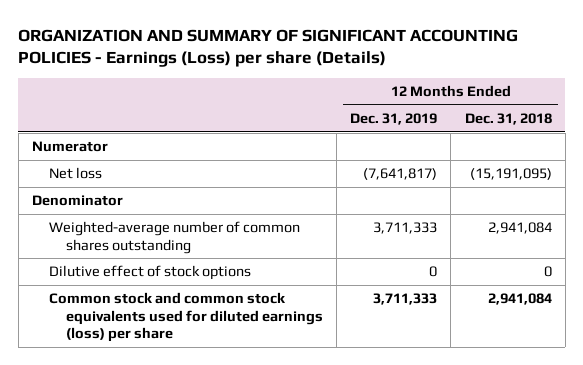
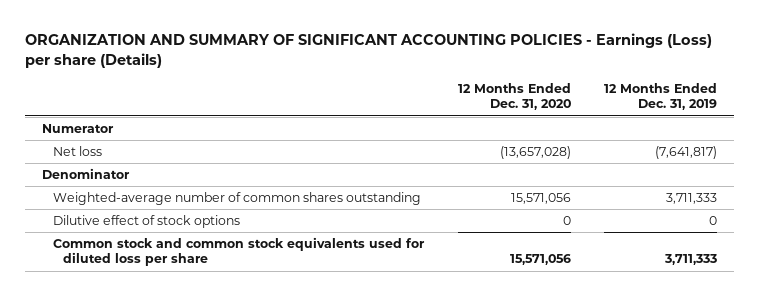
[464,112,552,125] Dec. 31, 2018 -> none
none -> [457,83,571,111] 12 Months Ended Dec. 31, 2020
[48,292,323,343] Common stock and common stock equivalents used for diluted earnings (loss) per share -> [52,237,425,267] Common stock and common stock equivalents used for diluted loss per share

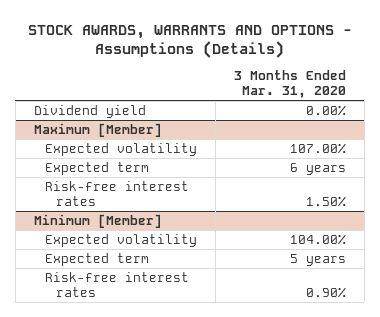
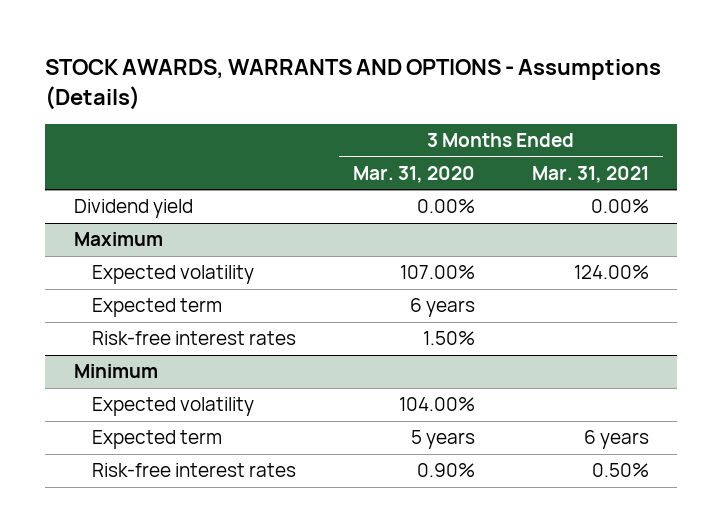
none -> [531,165,649,183] Mar. 31, 2021
[33,122,162,137] Maximum [Member] -> [73,232,163,247] Maximum
[33,213,162,228] Minimum [Member] -> [73,364,158,379] Minimum

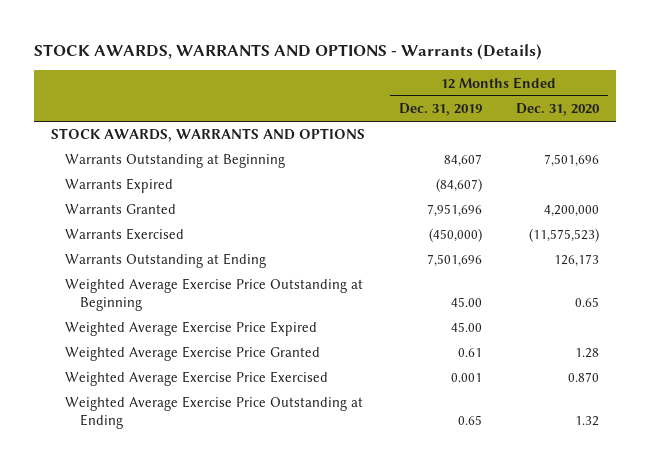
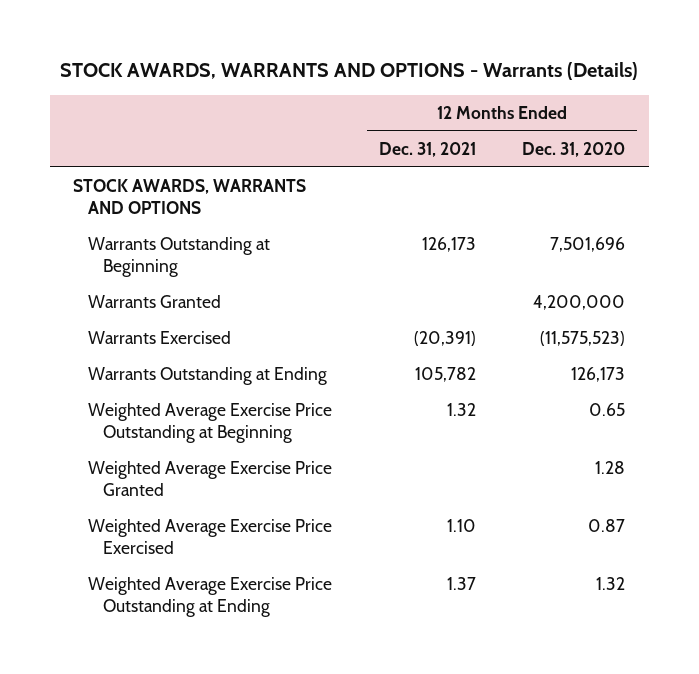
[398,103,482,117] Dec. 31, 2019 -> none
none -> [378,141,476,157] Dec. 31, 2021
[65,178,174,194] Warrants Expired -> none
[65,321,318,337] Weighted Average Exercise Price Expired -> none
[568,372,600,383] 0.870 -> [588,519,626,533] 0.87

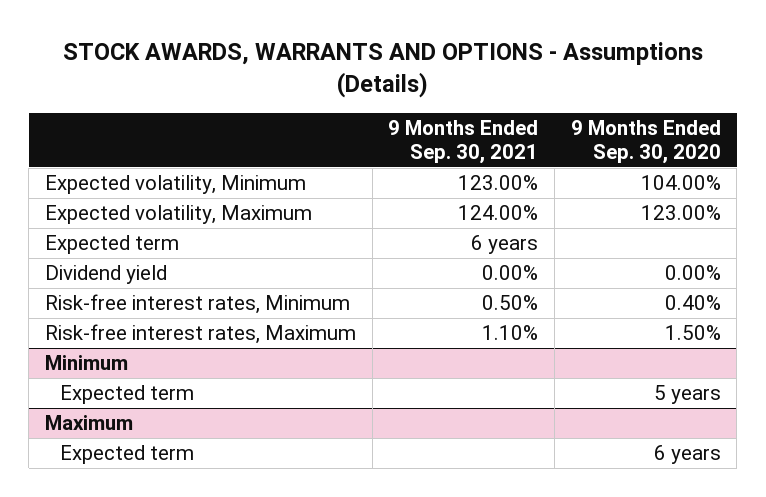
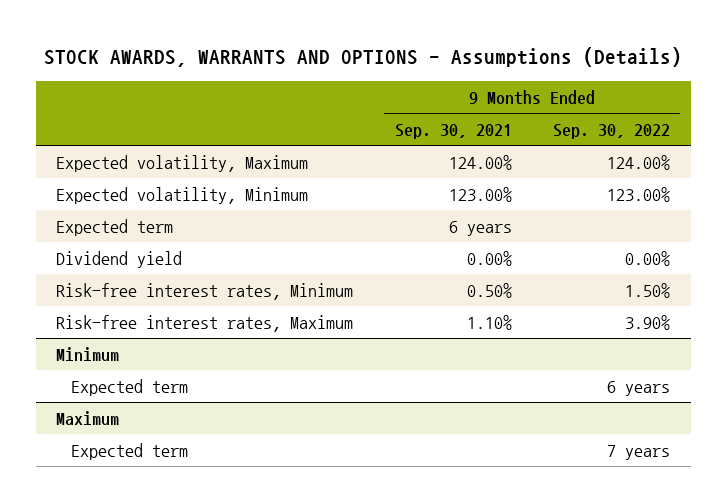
[570,119,721,164] 9 Months Ended Sep. 30, 2020 -> none
none -> [553,124,671,140] Sep. 30, 2022
[44,175,306,195] Expected volatility, Minimum -> [56,186,309,204] Expected volatility, Minimum

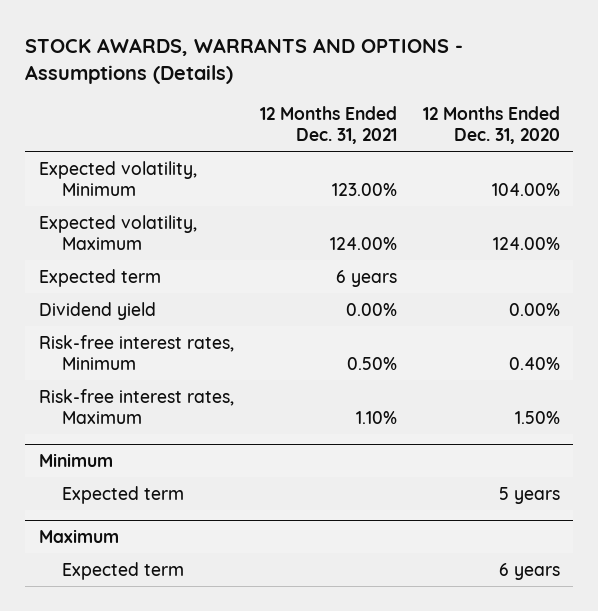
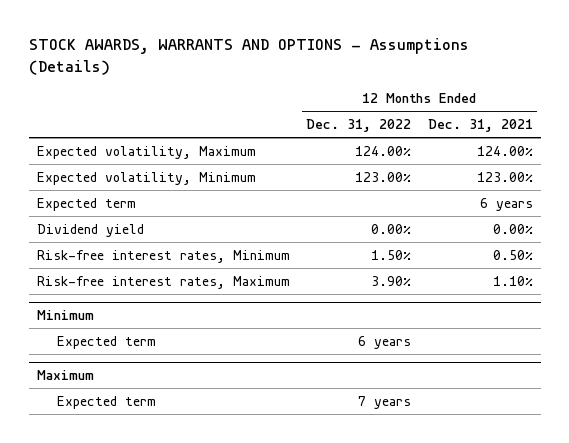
[422,106,560,145] 12 Months Ended Dec. 31, 2020 -> none
none -> [306,118,412,132] Dec. 31, 2022
[38,160,197,196] Expected volatility, Minimum -> [36,171,256,185] Expected volatility, Minimum

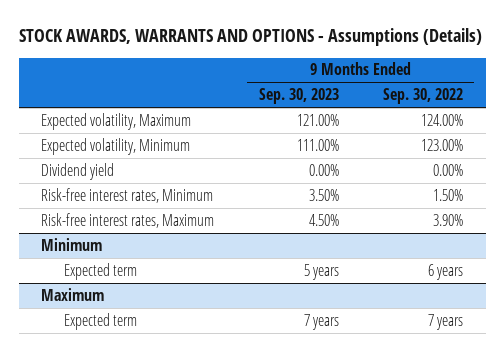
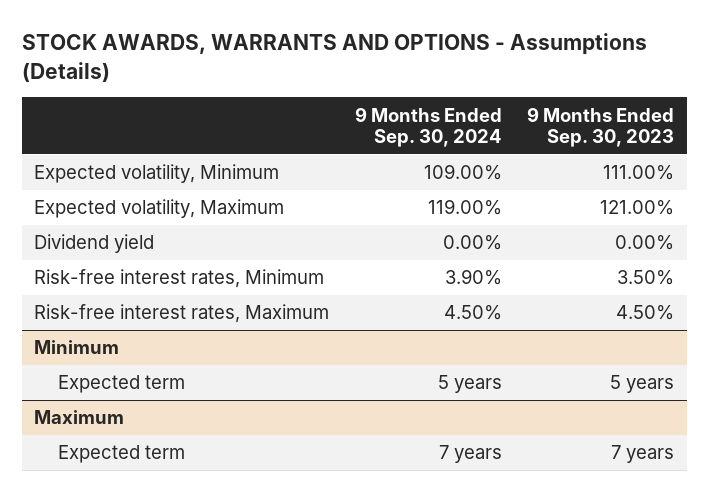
[383,88,464,105] Sep. 30, 2022 -> none
none -> [354,106,502,148] 9 Months Ended Sep. 30, 2024
[40,112,191,130] Expected volatility, Maximum -> [34,199,285,219] Expected volatility, Maximum

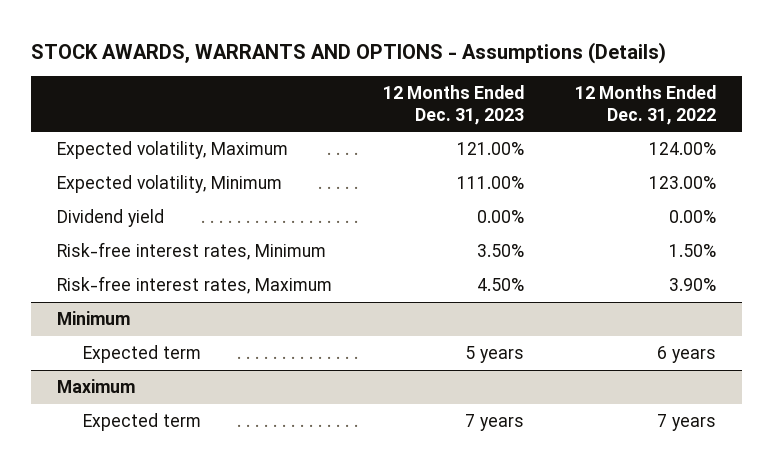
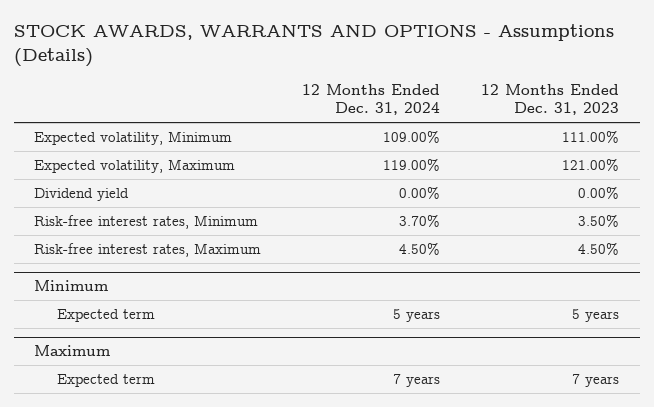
[575,85,717,125] 12 Months Ended Dec. 31, 2022 -> none
none -> [302,83,441,116] 12 Months Ended Dec. 31, 2024
[57,141,289,160] Expected volatility, Maximum -> [34,159,236,174] Expected volatility, Maximum

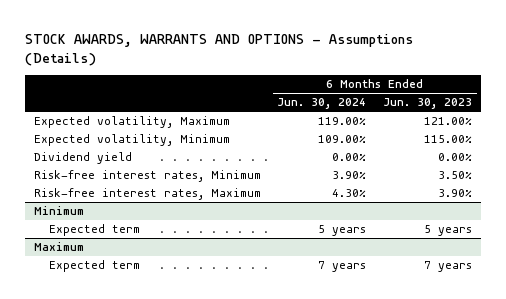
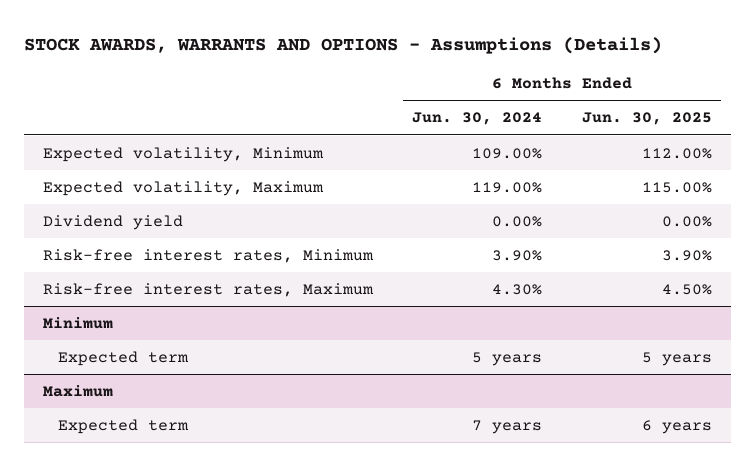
[383,98,473,110] Jun. 30, 2023 -> none
none -> [581,112,712,126] Jun. 30, 2025
[33,116,230,129] Expected volatility, Maximum -> [43,180,325,196] Expected volatility, Maximum

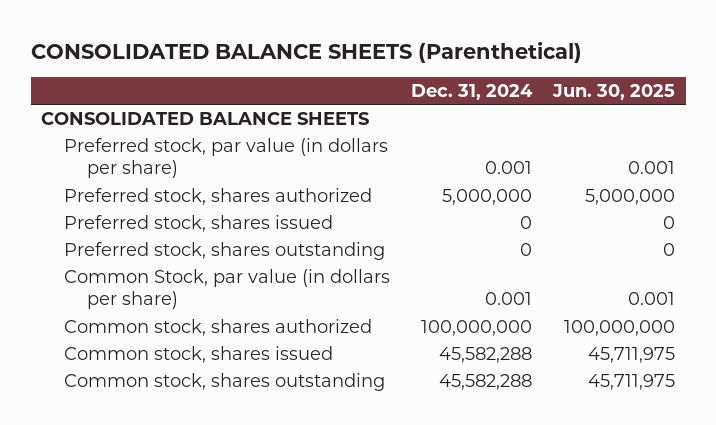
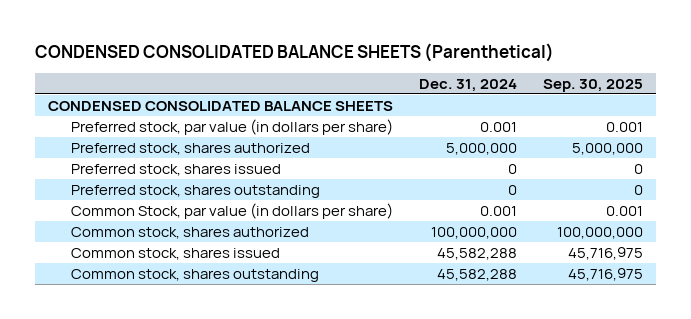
[30,41,582,63] CONSOLIDATED BALANCE SHEETS (Parenthetical) -> [34,42,554,62] CONDENSED CONSOLIDATED BALANCE SHEETS (Parenthetical)
[552,84,676,101] Jun. 30, 2025 -> none
none -> [542,78,643,92] Sep. 30, 2025
[41,112,370,126] CONSOLIDATED BALANCE SHEETS -> [47,100,393,111] CONDENSED CONSOLIDATED BALANCE SHEETS

